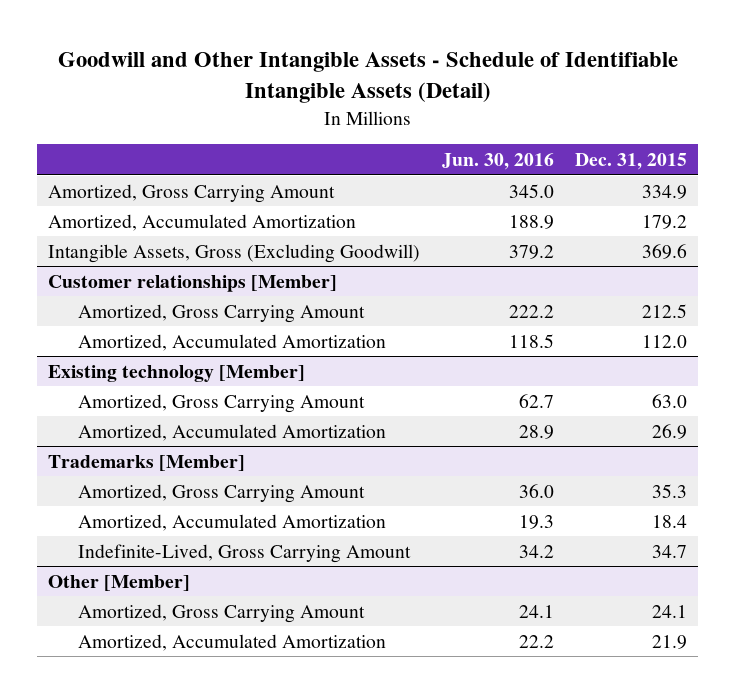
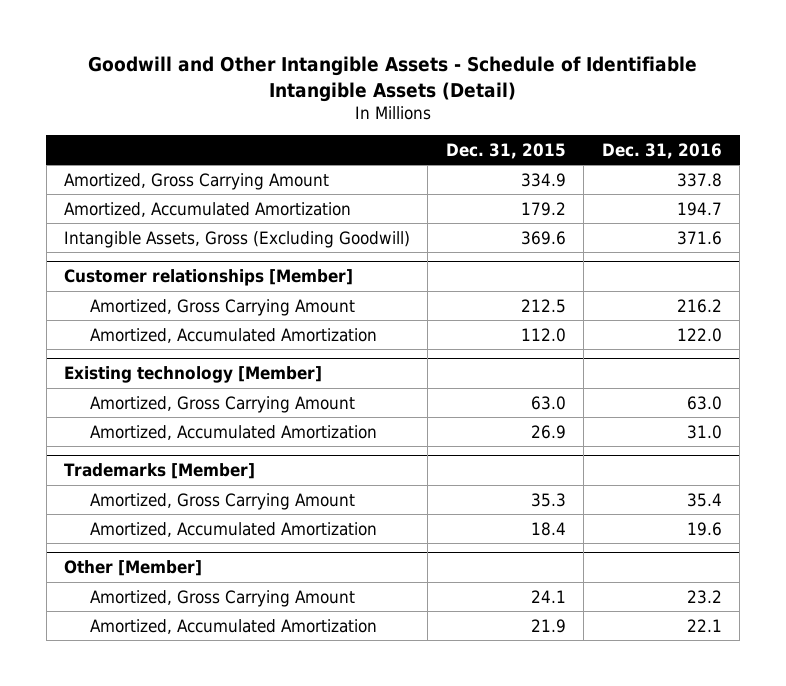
[441,153,554,171] Jun. 30, 2016 -> none
none -> [601,142,722,159] Dec. 31, 2016
[78,543,412,563] Indefinite-Lived, Gross Carrying Amount -> none

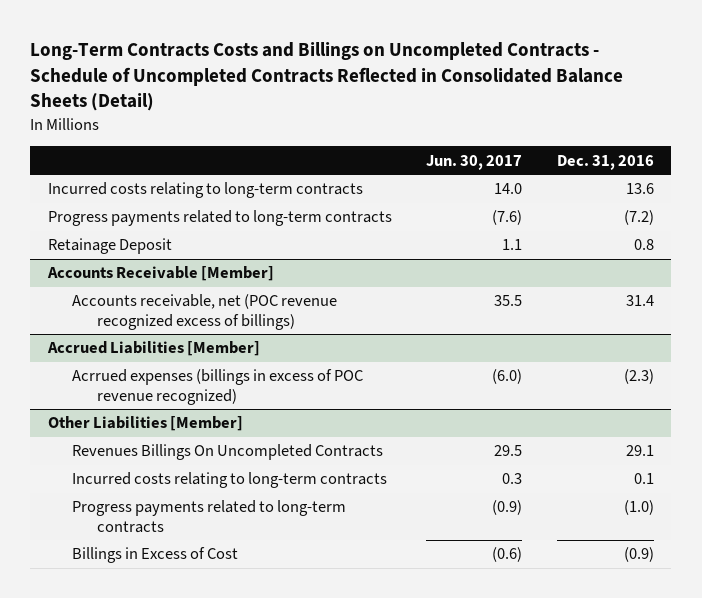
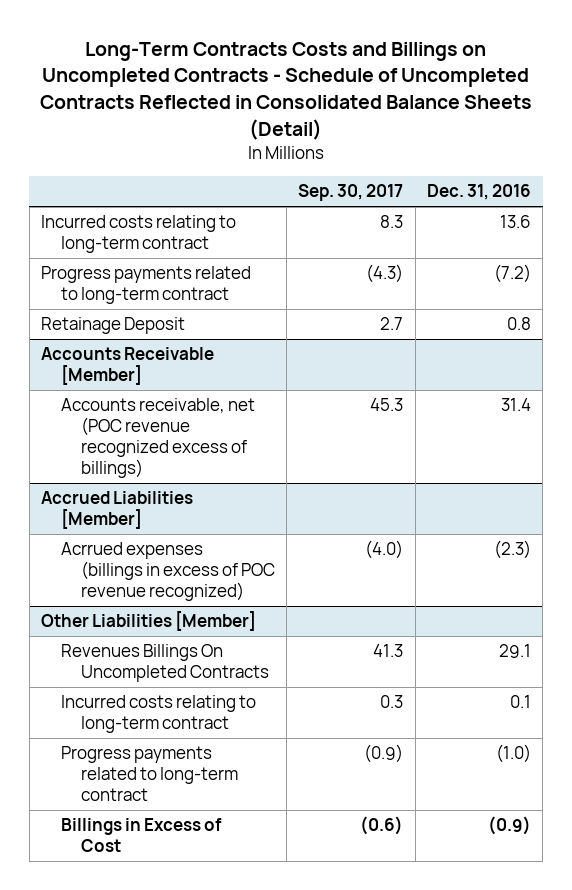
[426,154,523,170] Jun. 30, 2017 -> none
none -> [298,184,404,202] Sep. 30, 2017
[47,182,363,199] Incurred costs relating to long-term contracts -> [40,215,236,254] Incurred costs relating to long-term contract
[47,210,392,227] Progress payments related to long-term contracts -> [40,266,251,305] Progress payments related to long-term contract
[72,472,388,489] Incurred costs relating to long-term contracts -> [60,695,256,734] Incurred costs relating to long-term contract
[72,500,347,533] Progress payments related to long-term contracts -> [60,746,238,802] Progress payments related to long-term contract

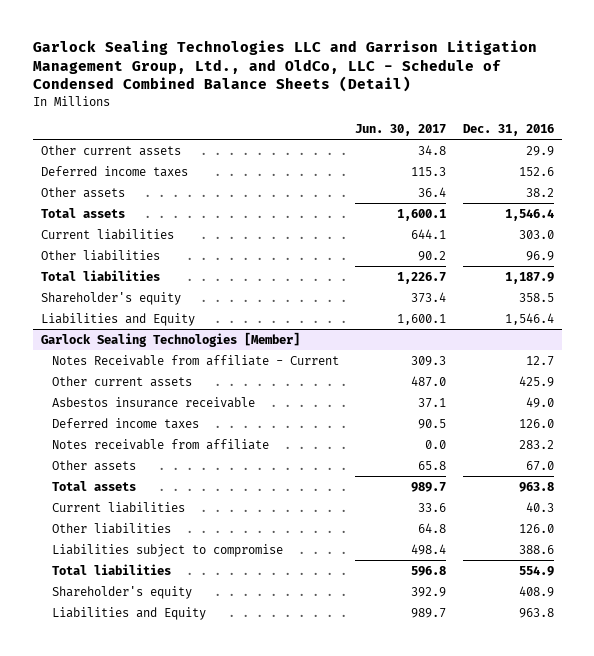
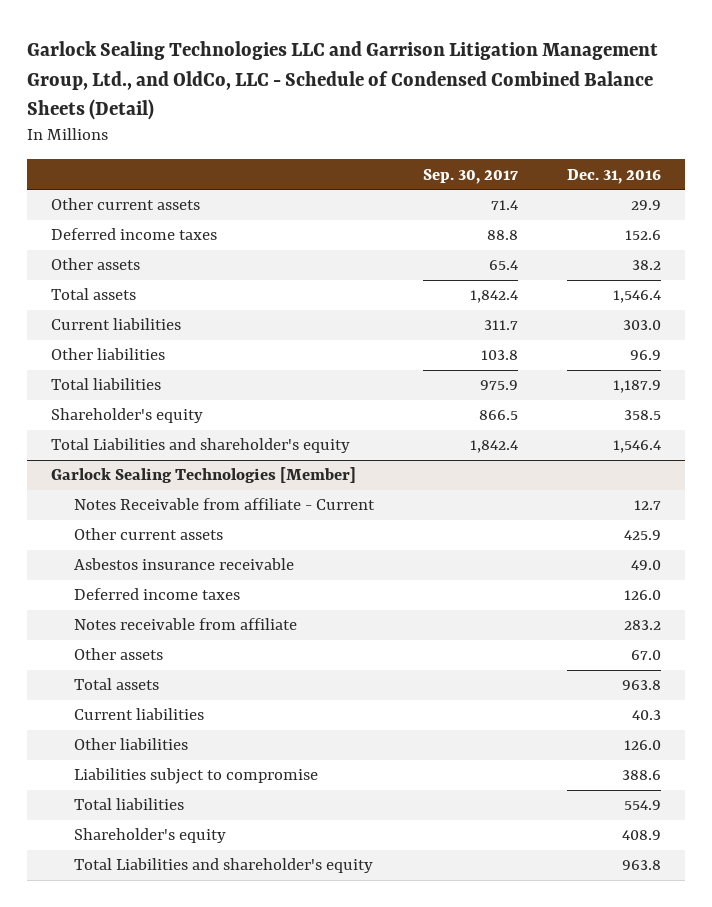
[355,123,447,136] Jun. 30, 2017 -> none
none -> [422,168,518,184] Sep. 30, 2017
[40,312,195,326] Liabilities and Equity -> [51,438,351,454] Total Liabilities and shareholder's equity
[52,606,207,620] Liabilities and Equity -> [74,858,374,874] Total Liabilities and shareholder's equity

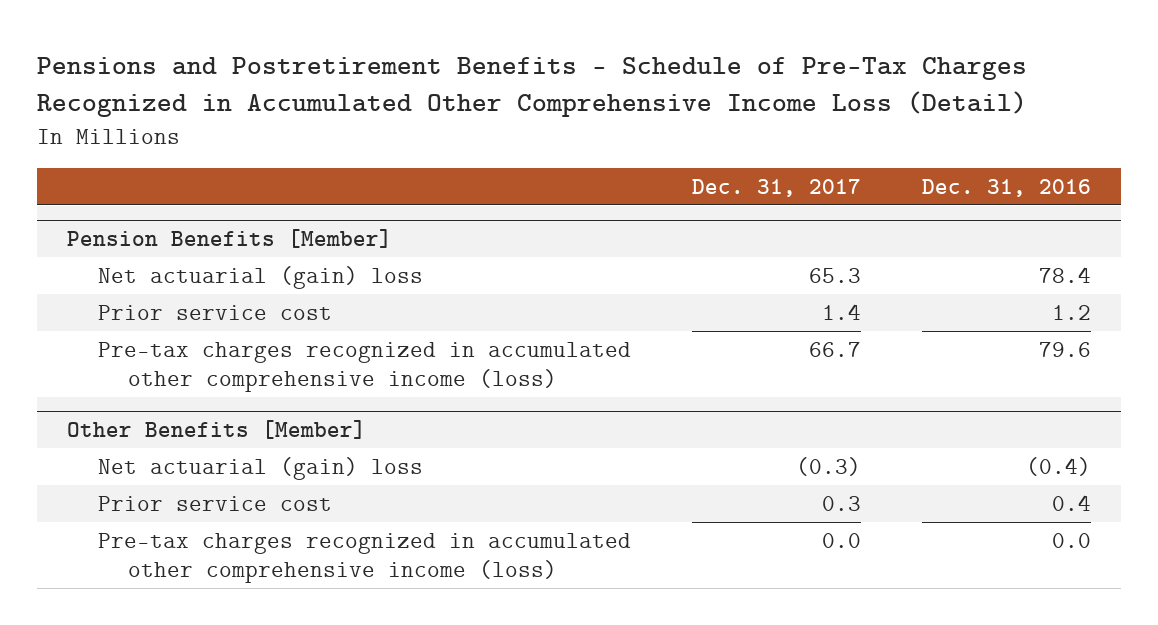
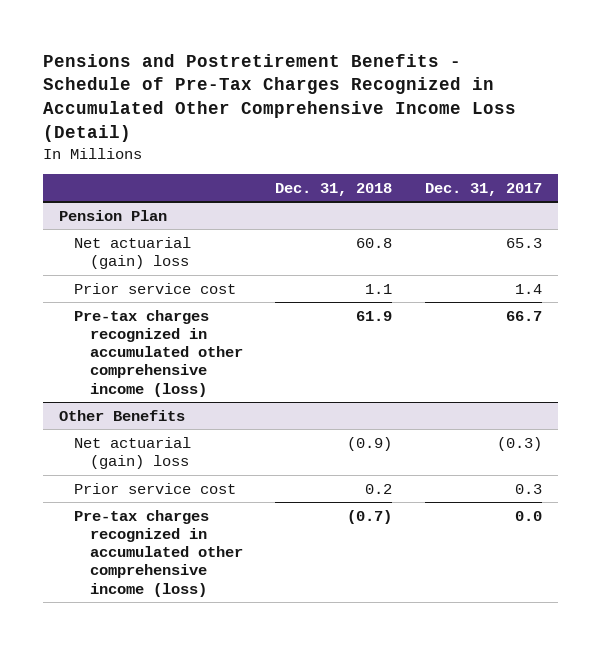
[921,178,1091,197] Dec. 31, 2016 -> none
none -> [275,182,393,196] Dec. 31, 2018
[67,229,393,249] Pension Benefits [Member] -> [59,209,168,221] Pension Plan
[67,420,367,440] Other Benefits [Member] -> [59,409,186,421] Other Benefits

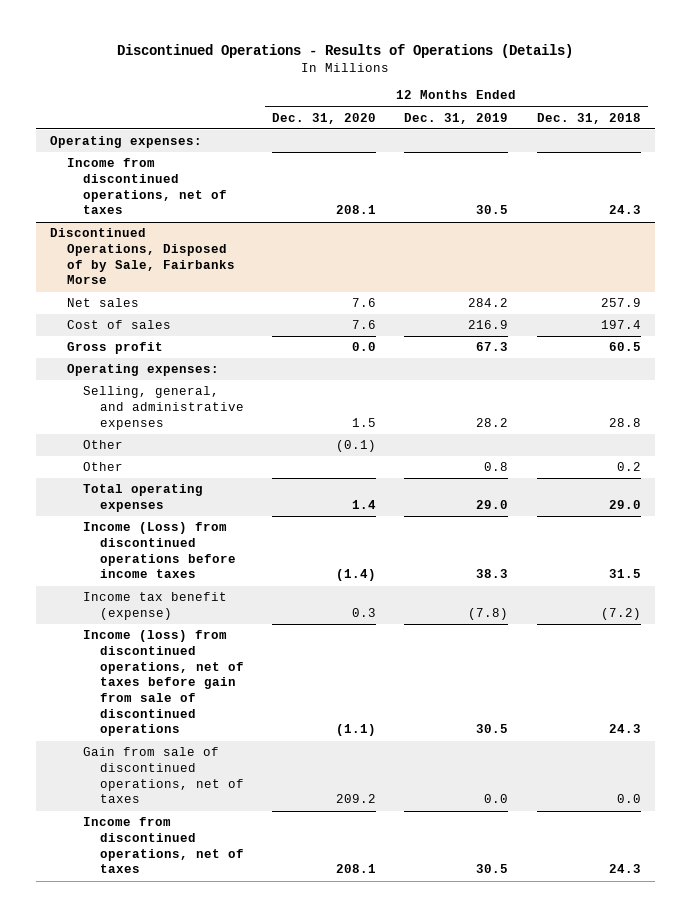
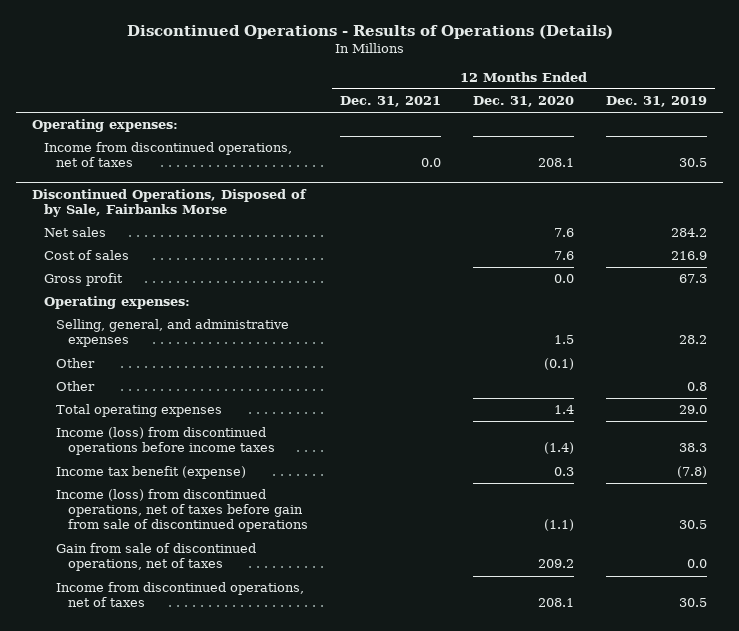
[536,112,641,124] Dec. 31, 2018 -> none
none -> [340,96,442,108] Dec. 31, 2021
[83,522,237,579] Income (Loss) from discontinued operations before income taxes -> [56,427,276,456] Income (loss) from discontinued operations before income taxes

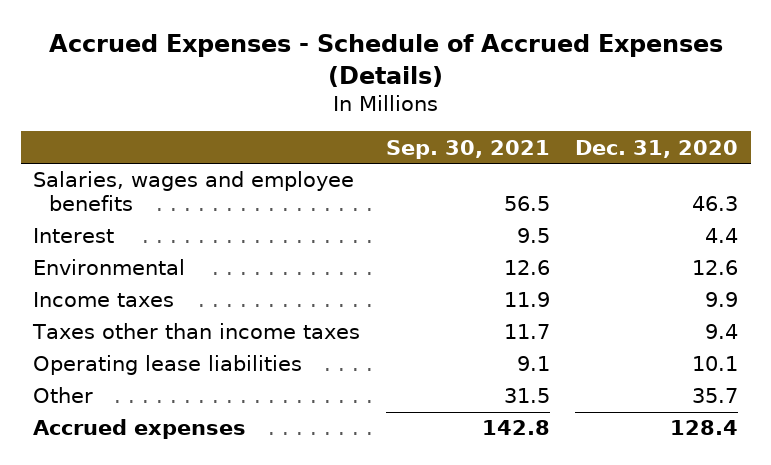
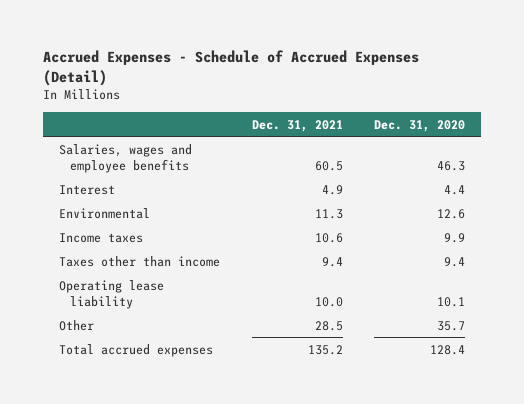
[48,34,723,87] Accrued Expenses - Schedule of Accrued Expenses (Details) -> [42,50,419,87] Accrued Expenses - Schedule of Accrued Expenses (Detail)
[385,139,550,159] Sep. 30, 2021 -> none
none -> [251,119,343,132] Dec. 31, 2021
[32,323,361,340] Taxes other than income taxes -> [58,255,220,267] Taxes other than income
[33,355,303,376] Operating lease liabilities -> [58,279,164,309] Operating lease liability
[33,419,247,440] Accrued expenses -> [58,343,213,357] Total accrued expenses

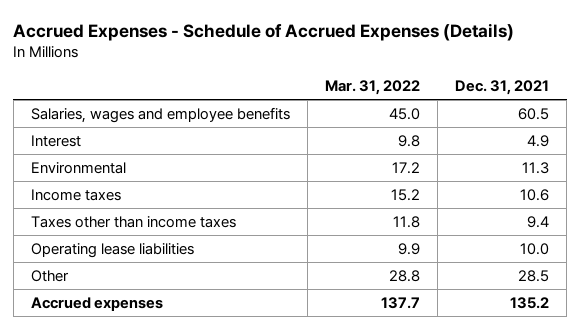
[42,50,419,87] Accrued Expenses - Schedule of Accrued Expenses (Detail) -> [13,22,515,41] Accrued Expenses - Schedule of Accrued Expenses (Details)
[374,119,466,132] Dec. 31, 2020 -> none
none -> [324,80,420,96] Mar. 31, 2022
[58,255,220,267] Taxes other than income -> [30,215,236,228] Taxes other than income taxes
[58,279,164,309] Operating lease liability -> [30,242,194,258] Operating lease liabilities
[58,343,213,357] Total accrued expenses -> [30,296,163,311] Accrued expenses

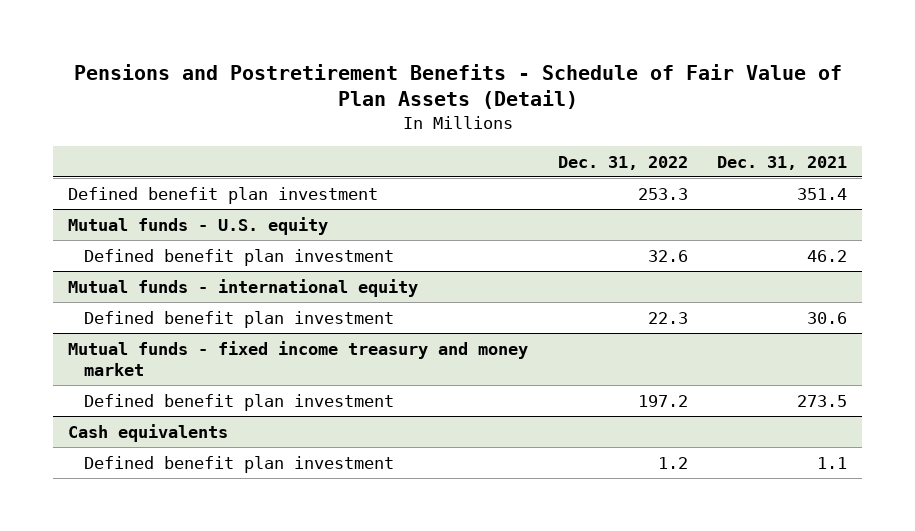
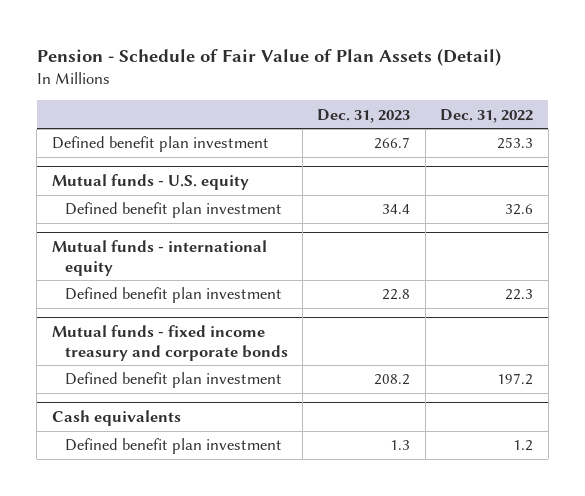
[73,63,842,109] Pensions and Postretirement Benefits - Schedule of Fair Value of Plan Assets (Detail) -> [36,48,501,67] Pension - Schedule of Fair Value of Plan Assets (Detail)
[717,155,848,170] Dec. 31, 2021 -> none
none -> [317,108,411,123] Dec. 31, 2023
[68,340,529,376] Mutual funds - fixed income treasury and money market -> [51,325,288,361] Mutual funds - fixed income treasury and corporate bonds

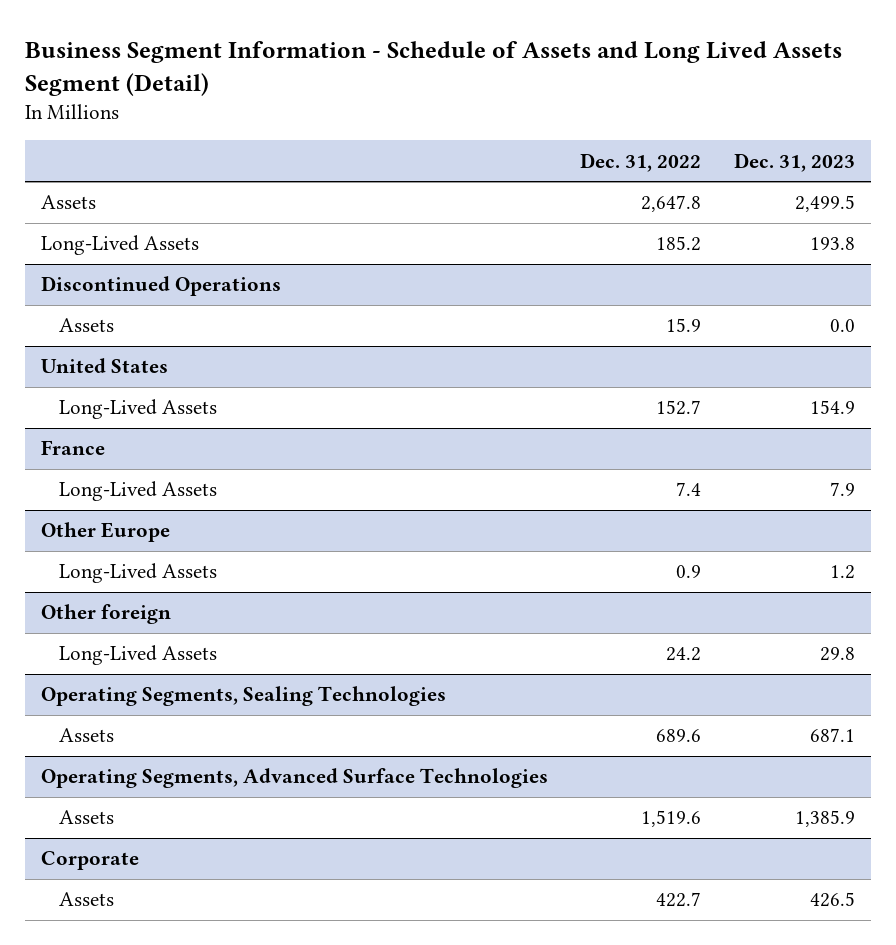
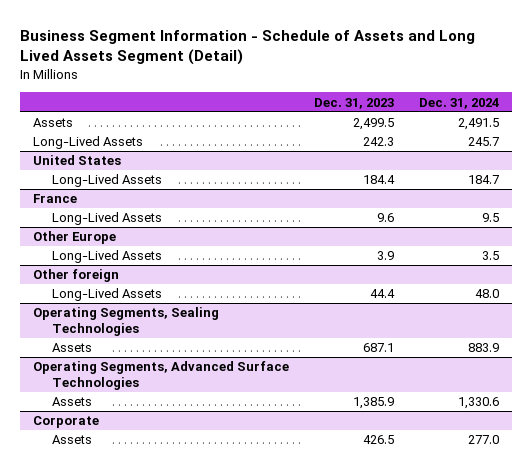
[580,152,702,172] Dec. 31, 2022 -> none
none -> [419,97,500,109] Dec. 31, 2024
[41,276,282,297] Discontinued Operations -> none
[59,318,115,333] Assets -> none
[809,237,855,251] 193.8 -> [362,137,394,147] 242.3
[809,400,855,415] 154.9 -> [362,175,395,185] 184.4
[829,482,855,497] 7.9 -> [376,213,394,223] 9.6
[829,565,855,580] 1.2 -> [376,251,394,261] 3.9
[819,647,855,662] 29.8 -> [369,289,395,299] 44.4

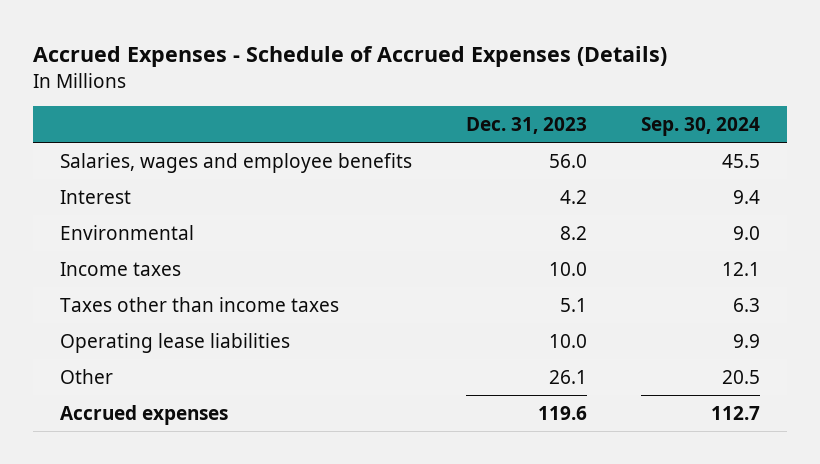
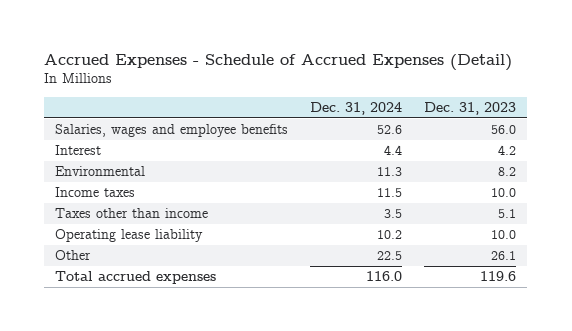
[32,46,667,68] Accrued Expenses - Schedule of Accrued Expenses (Details) -> [44,54,513,72] Accrued Expenses - Schedule of Accrued Expenses (Detail)
[641,117,761,137] Sep. 30, 2024 -> none
none -> [310,101,403,115] Dec. 31, 2024
[59,296,339,312] Taxes other than income taxes -> [55,208,209,219] Taxes other than income
[59,332,290,353] Operating lease liabilities -> [55,229,204,243] Operating lease liability
[59,404,228,425] Accrued expenses -> [55,271,217,285] Total accrued expenses

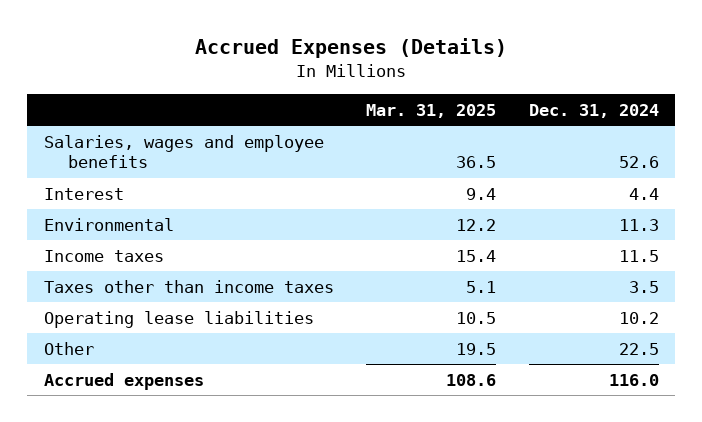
[44,54,513,72] Accrued Expenses - Schedule of Accrued Expenses (Detail) -> [195,37,508,58] Accrued Expenses (Details)
[424,101,517,115] Dec. 31, 2023 -> none
none -> [366,103,497,118] Mar. 31, 2025
[55,208,209,219] Taxes other than income -> [43,279,334,293] Taxes other than income taxes
[55,229,204,243] Operating lease liability -> [43,310,314,328] Operating lease liabilities
[55,271,217,285] Total accrued expenses -> [43,372,204,390] Accrued expenses

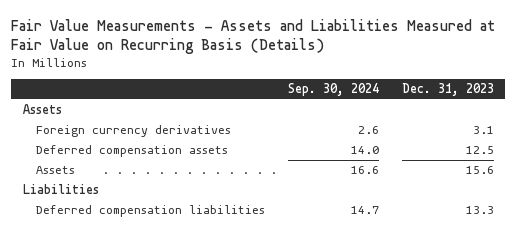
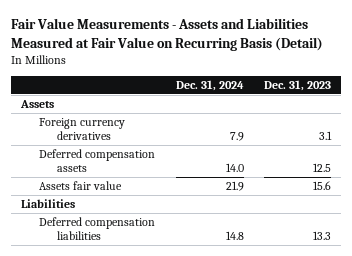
[11,18,496,54] Fair Value Measurements - Assets and Liabilities Measured at Fair Value on Recurring Basis (Details) -> [10,18,323,51] Fair Value Measurements - Assets and Liabilities Measured at Fair Value on Recurring Basis (Detail)
[288,83,380,97] Sep. 30, 2024 -> none
none -> [175,79,244,91] Dec. 31, 2024
[36,166,76,175] Assets -> [39,180,123,190] Assets fair value

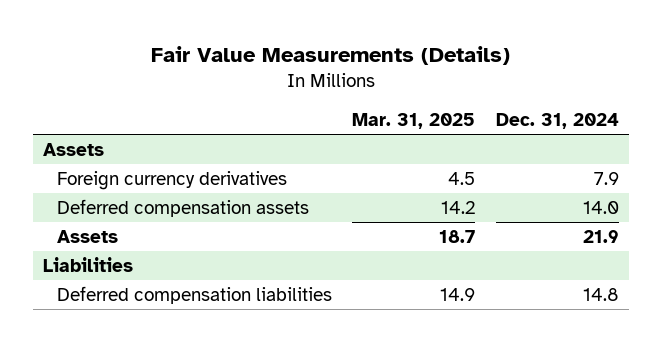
[10,18,323,51] Fair Value Measurements - Assets and Liabilities Measured at Fair Value on Recurring Basis (Detail) -> [150,46,510,66] Fair Value Measurements (Details)
[264,79,332,91] Dec. 31, 2023 -> none
none -> [352,113,476,130] Mar. 31, 2025
[39,180,123,190] Assets fair value -> [56,229,118,243] Assets

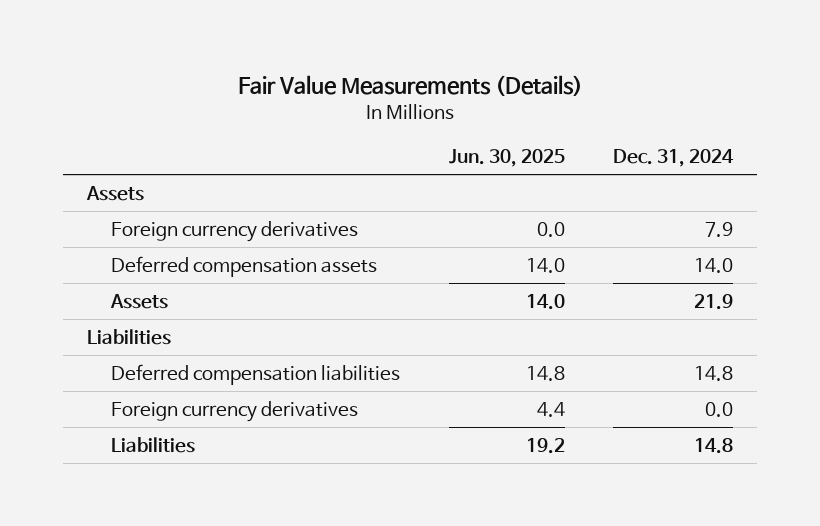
[352,113,476,130] Mar. 31, 2025 -> none
none -> [448,148,565,167] Jun. 30, 2025
none -> [111,400,359,422] Foreign currency derivatives
none -> [111,436,196,453] Liabilities

